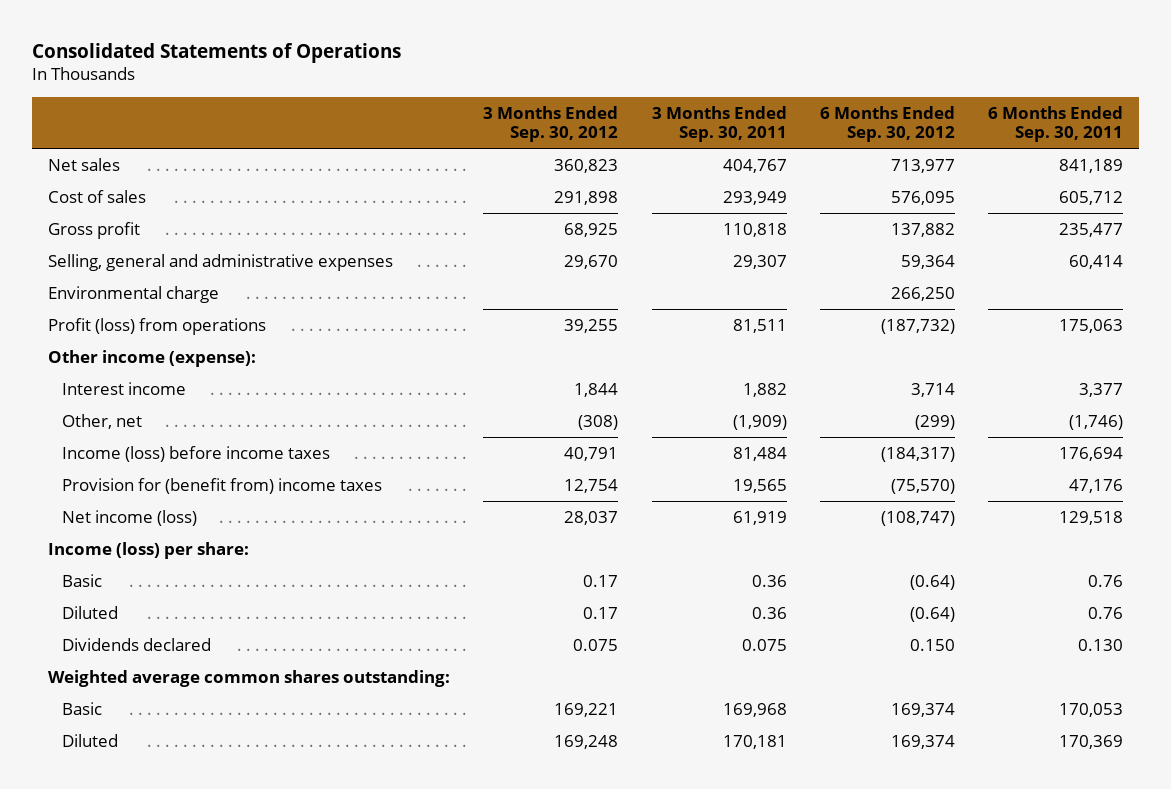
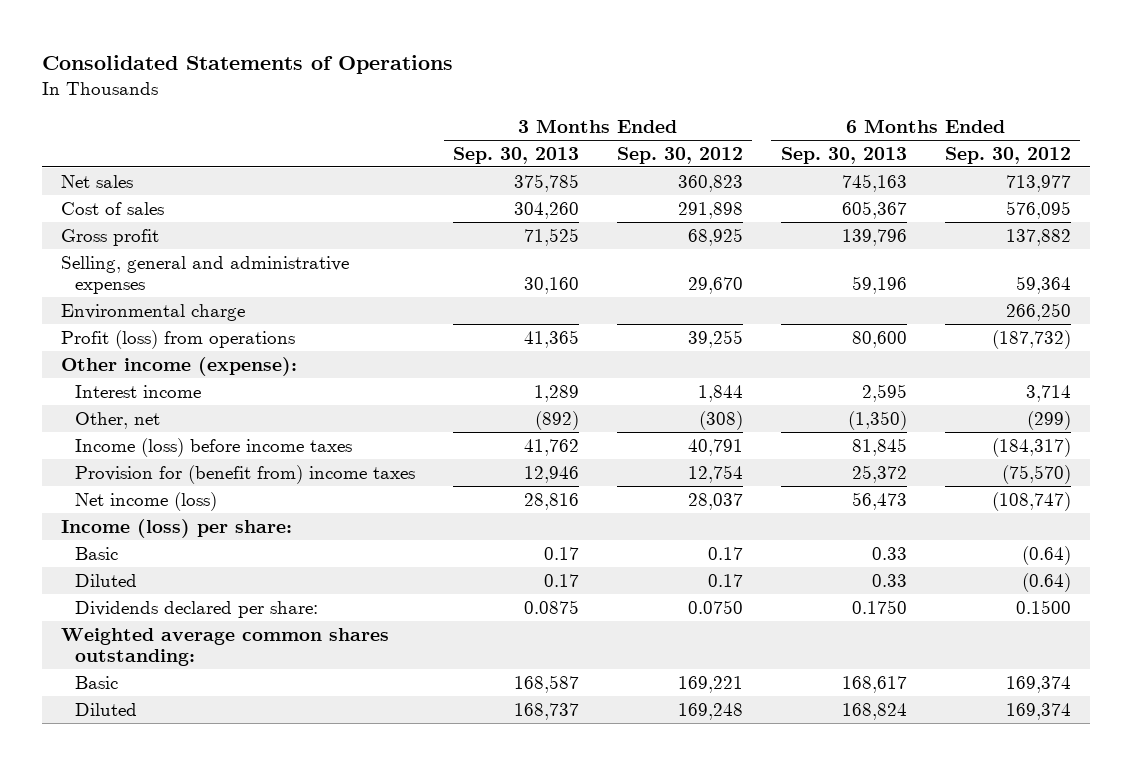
[651,105,787,143] 3 Months Ended Sep. 30, 2011 -> none
[987,105,1123,143] 6 Months Ended Sep. 30, 2011 -> none
none -> [453,146,580,164] Sep. 30, 2013
none -> [780,146,907,164] Sep. 30, 2013
[62,637,212,651] Dividends declared -> [75,600,319,618] Dividends declared per share:
[573,638,619,651] 0.075 -> [687,599,743,614] 0.0750
[909,638,955,651] 0.150 -> [1015,599,1071,614] 0.1500

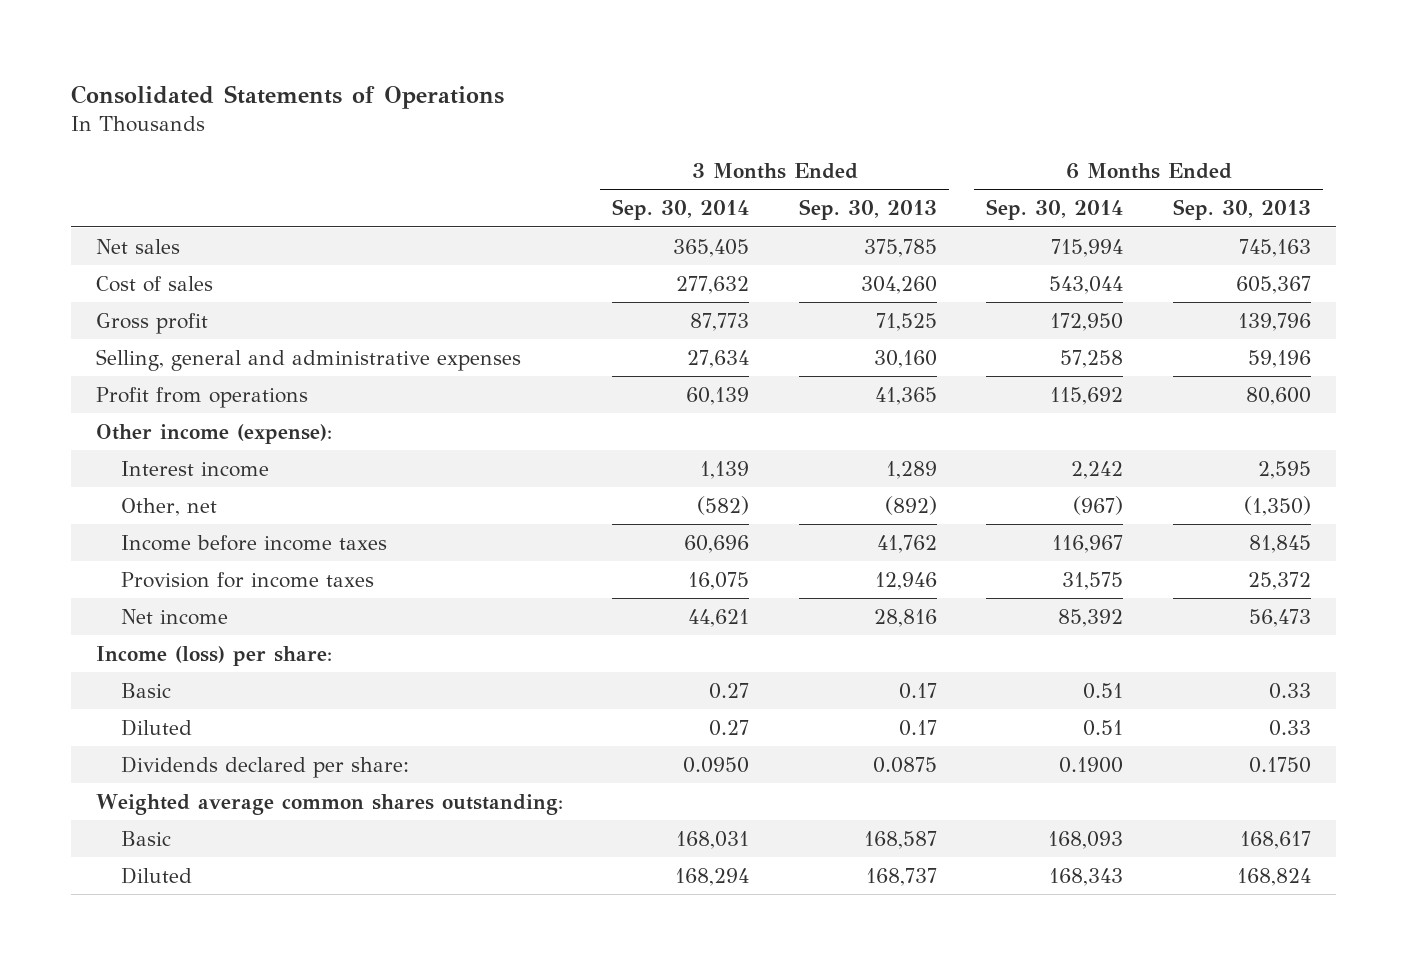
[616,146,743,164] Sep. 30, 2012 -> none
[944,146,1071,164] Sep. 30, 2012 -> none
none -> [612,199,750,221] Sep. 30, 2014
none -> [986,199,1124,221] Sep. 30, 2014
[60,303,245,321] Environmental charge -> none
[60,329,295,349] Profit (loss) from operations -> [95,386,308,408] Profit from operations
[75,437,353,457] Income (loss) before income taxes -> [120,534,387,551] Income before income taxes
[75,464,416,484] Provision for (benefit from) income taxes -> [120,571,374,588] Provision for income taxes
[75,491,218,511] Net income (loss) -> [120,608,228,625] Net income

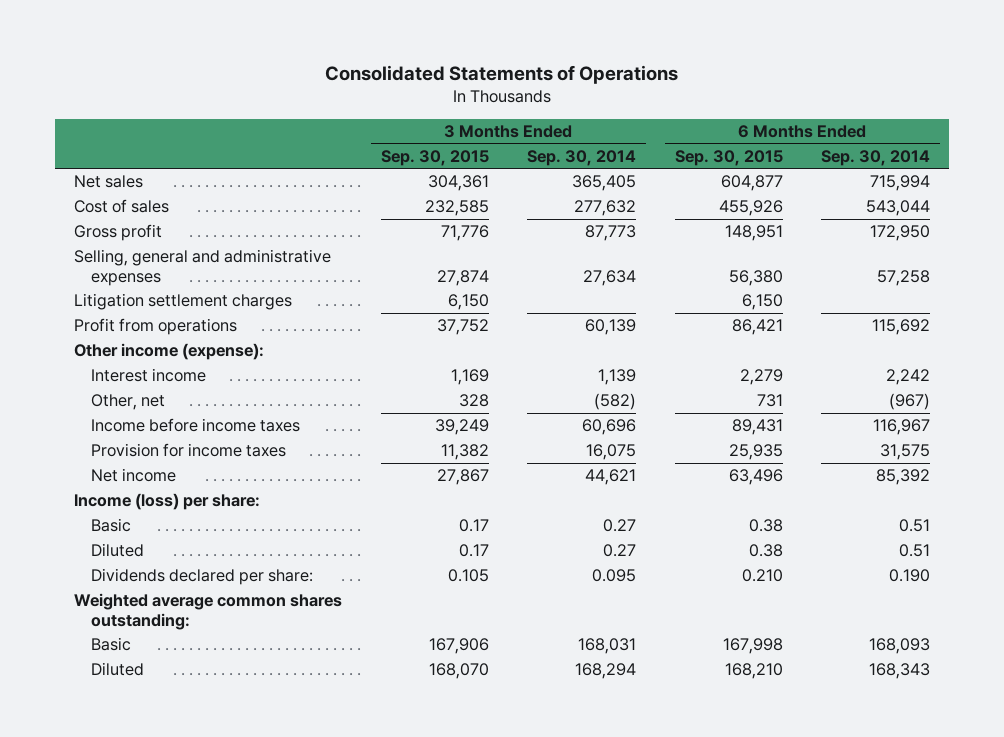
[798,199,937,221] Sep. 30, 2013 -> none
[1172,199,1311,221] Sep. 30, 2013 -> none
none -> [380,149,489,166] Sep. 30, 2015
none -> [674,149,783,166] Sep. 30, 2015
none -> [73,293,292,311] Litigation settlement charges
[683,756,750,773] 0.0950 -> [592,569,637,583] 0.095
[1059,756,1124,773] 0.1900 -> [889,569,931,583] 0.190

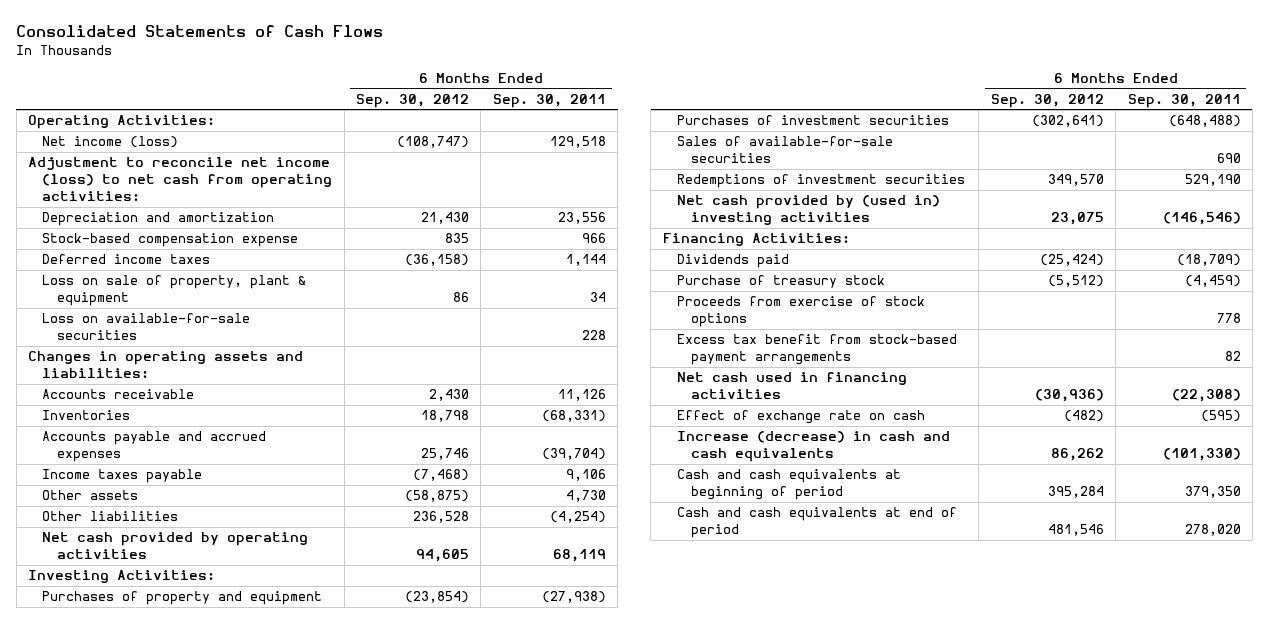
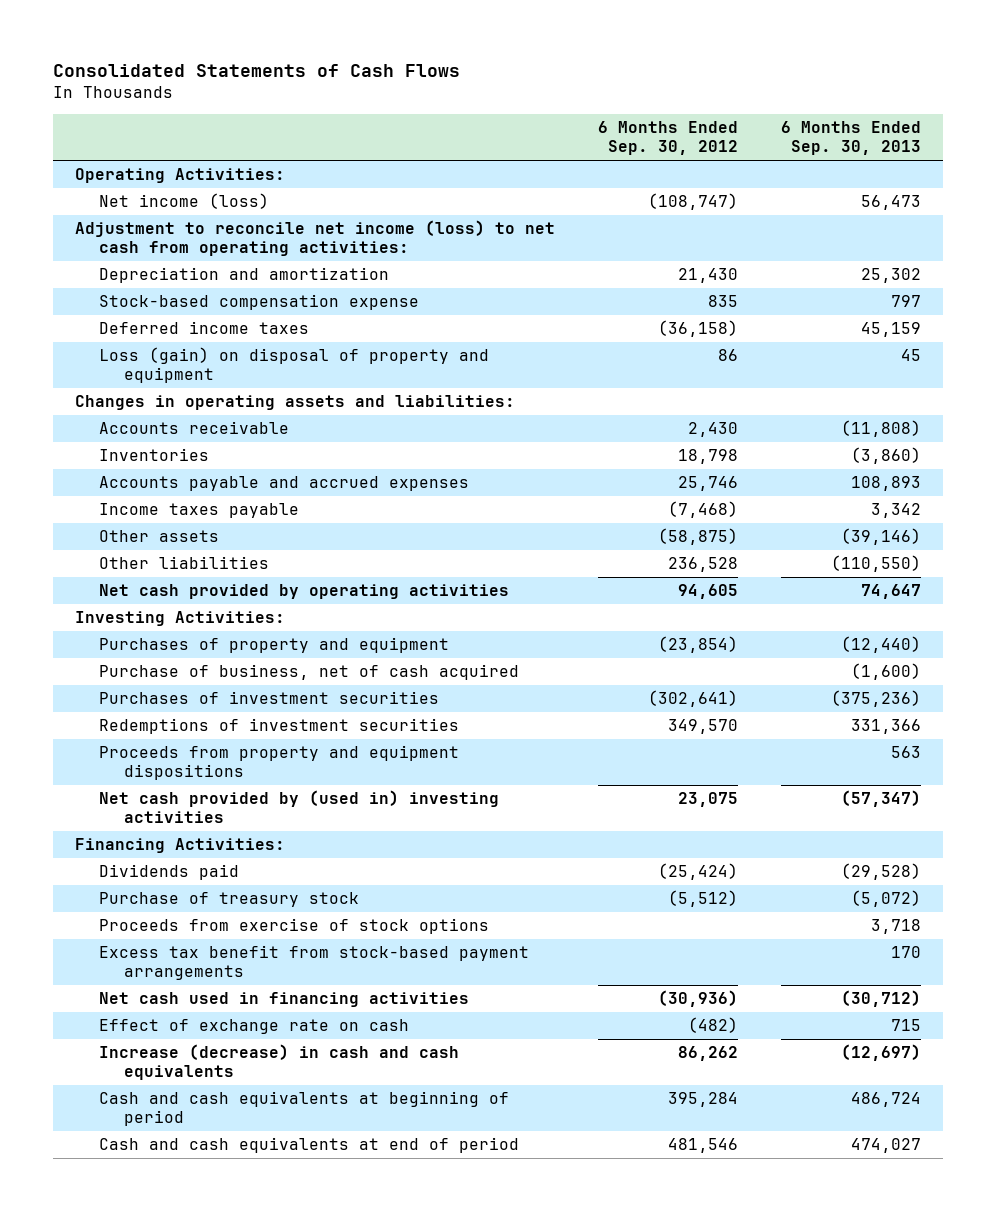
[492,93,606,108] Sep. 30, 2011 -> none
none -> [780,121,921,156] 6 Months Ended Sep. 30, 2013
[42,313,251,341] Loss on available-for-sale securities -> none
[42,275,307,307] Loss on sale of property, plant & equipment -> [99,347,490,384] Loss (gain) on disposal of property and equipment
none -> [99,664,520,681] Purchase of business, net of cash acquired
[677,136,894,164] Sales of available-for-sale securities -> none
none -> [99,745,460,781] Proceeds from property and equipment dispositions

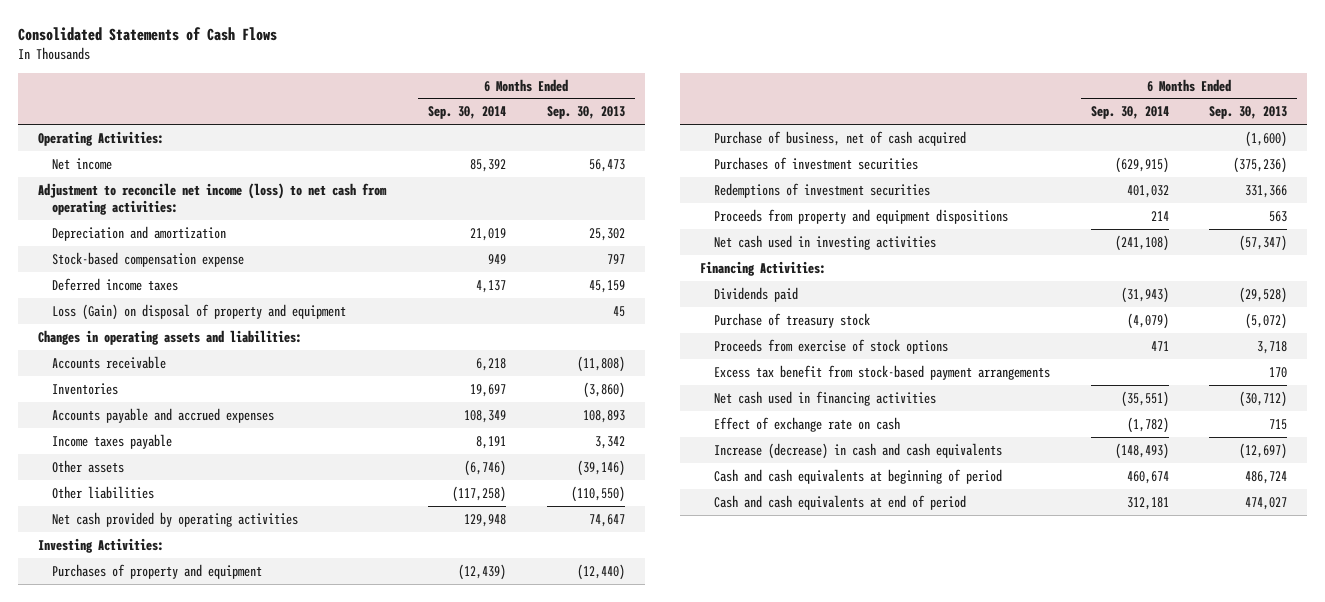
[597,121,738,156] 6 Months Ended Sep. 30, 2012 -> none
none -> [428,106,507,120] Sep. 30, 2014
[99,193,270,210] Net income (loss) -> [51,157,112,170] Net income
[99,347,490,384] Loss (gain) on disposal of property and equipment -> [51,303,346,320] Loss (Gain) on disposal of property and equipment
[99,790,500,824] Net cash provided by (used in) investing activities -> [714,234,937,250] Net cash used in investing activities

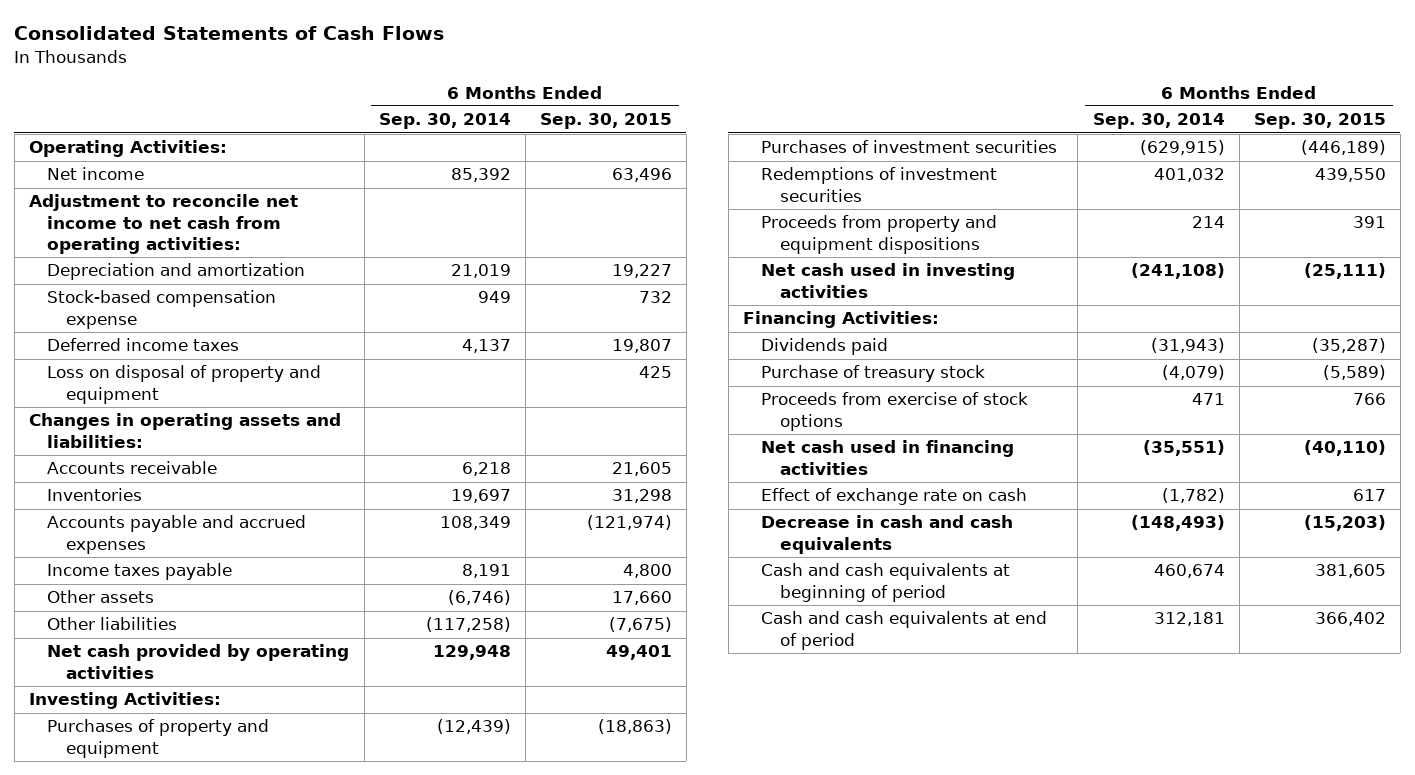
[546,106,625,120] Sep. 30, 2013 -> none
none -> [539,113,672,130] Sep. 30, 2015
[37,182,387,216] Adjustment to reconcile net income (loss) to net cash from operating activities: -> [28,194,298,254] Adjustment to reconcile net income to net cash from operating activities:
[51,303,346,320] Loss (Gain) on disposal of property and equipment -> [47,365,322,404] Loss on disposal of property and equipment
[714,130,967,146] Purchase of business, net of cash acquired -> none
[714,364,1051,380] Excess tax benefit from stock-based payment arrangements -> none
[714,442,1003,459] Increase (decrease) in cash and cash equivalents -> [761,515,1014,554] Decrease in cash and cash equivalents

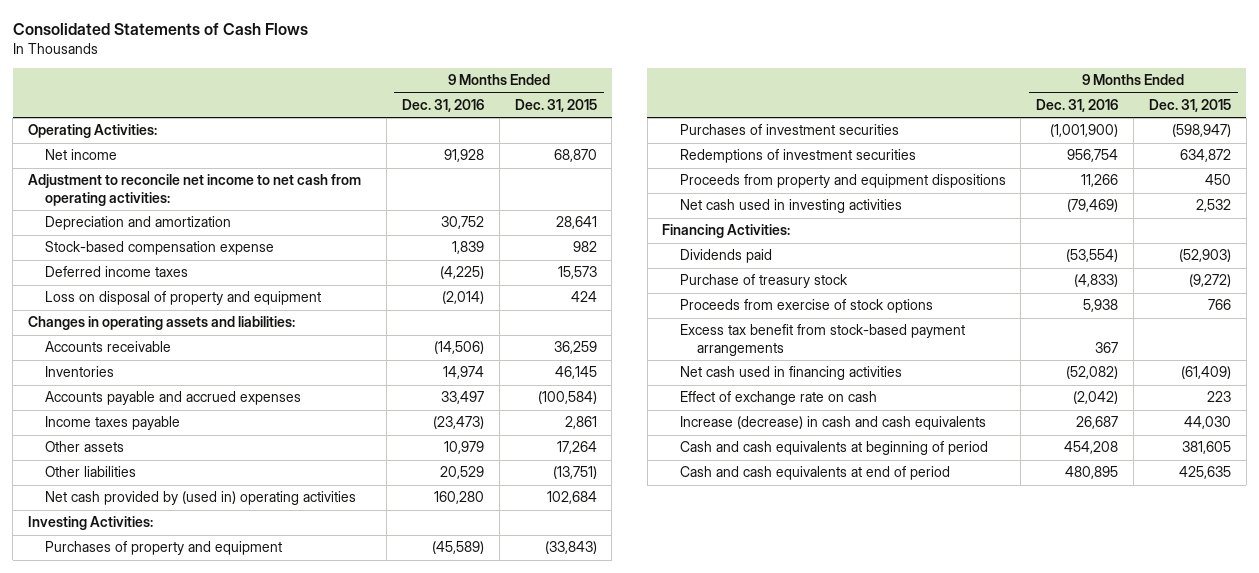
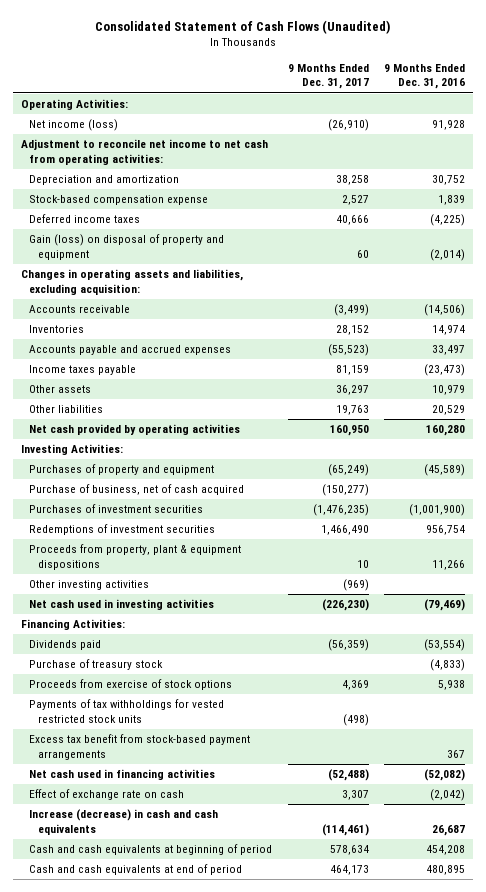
[12,22,308,35] Consolidated Statements of Cash Flows -> [94,19,390,34] Consolidated Statement of Cash Flows (Unaudited)
[514,98,597,112] Dec. 31, 2015 -> none
none -> [287,63,369,90] 9 Months Ended Dec. 31, 2017
[45,149,118,161] Net income -> [29,119,119,132] Net income (loss)
[45,291,322,306] Loss on disposal of property and equipment -> [29,234,225,261] Gain (loss) on disposal of property and equipment
[28,316,296,331] Changes in operating assets and liabilities: -> [20,269,243,296] Changes in operating assets and liabilities, excluding acquisition:
[45,491,357,506] Net cash provided by (used in) operating activities -> [29,424,241,436] Net cash provided by operating activities
none -> [29,484,245,496] Purchase of business, net of cash acquired
[679,174,1006,189] Proceeds from property and equipment dispositions -> [29,544,242,571] Proceeds from property, plant & equipment dispositions
none -> [29,580,150,591] Other investing activities
none -> [29,699,225,724] Payments of tax withholdings for vested restricted stock units

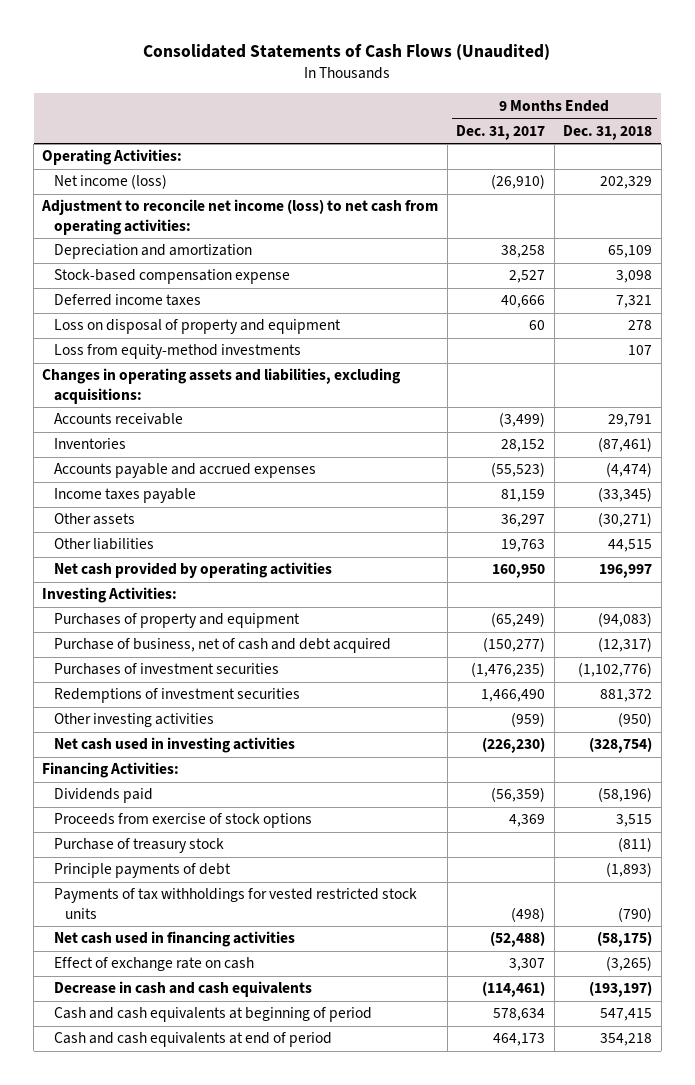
[94,19,390,34] Consolidated Statement of Cash Flows (Unaudited) -> [143,44,551,61] Consolidated Statements of Cash Flows (Unaudited)
[384,63,466,90] 9 Months Ended Dec. 31, 2016 -> none
none -> [563,124,653,140] Dec. 31, 2018
[20,139,268,166] Adjustment to reconcile net income to net cash from operating activities: -> [41,199,439,236] Adjustment to reconcile net income (loss) to net cash from operating activities:
[29,234,225,261] Gain (loss) on disposal of property and equipment -> [53,319,341,335] Loss on disposal of property and equipment
none -> [53,344,301,360] Loss from equity-method investments
[20,269,243,296] Changes in operating assets and liabilities, excluding acquisition: -> [42,368,402,405] Changes in operating assets and liabilities, excluding acquisitions:
[29,484,245,496] Purchase of business, net of cash acquired -> [53,638,391,654] Purchase of business, net of cash and debt acquired
[29,544,242,571] Proceeds from property, plant & equipment dispositions -> none
[342,579,369,592] (969) -> [511,712,546,728] (959)
[29,659,164,671] Purchase of treasury stock -> [53,838,224,854] Purchase of treasury stock
none -> [53,863,231,879] Principle payments of debt
[29,734,251,761] Excess tax benefit from stock-based payment arrangements -> none
[29,809,219,836] Increase (decrease) in cash and cash equivalents -> [53,981,312,998] Decrease in cash and cash equivalents

